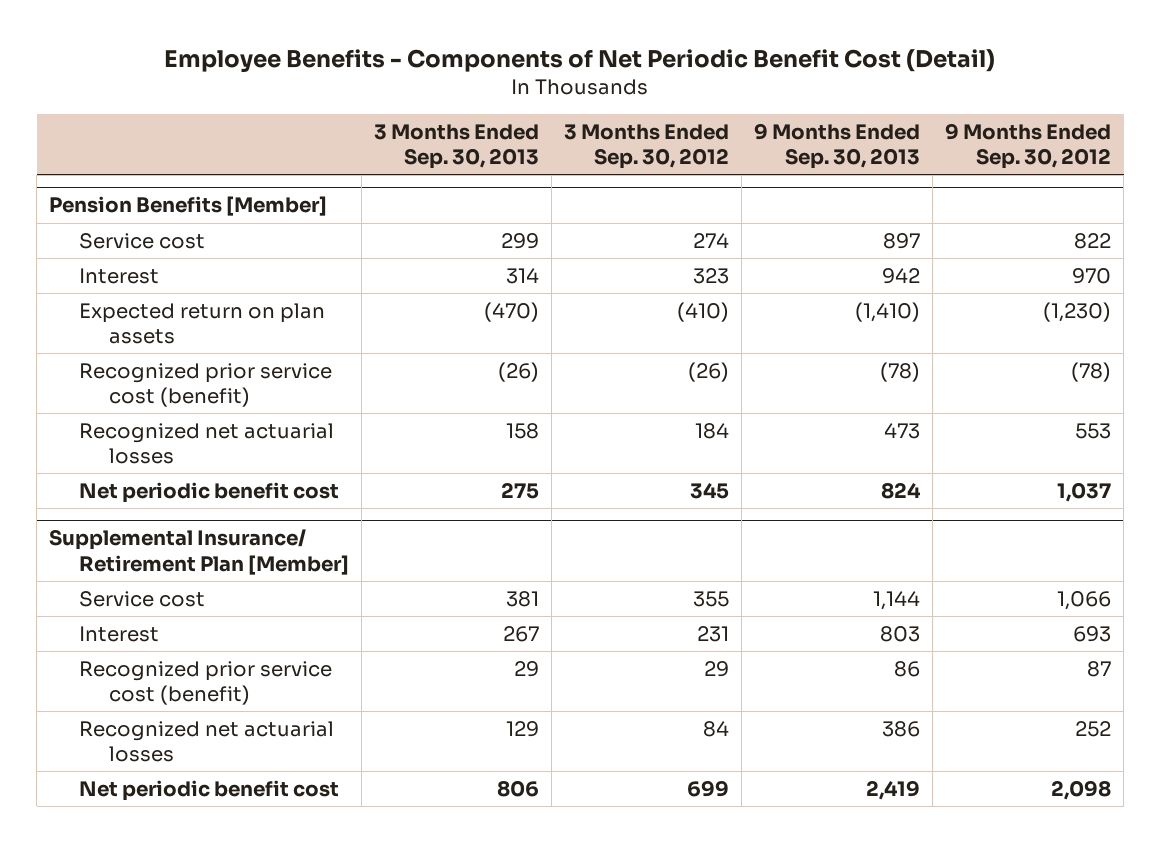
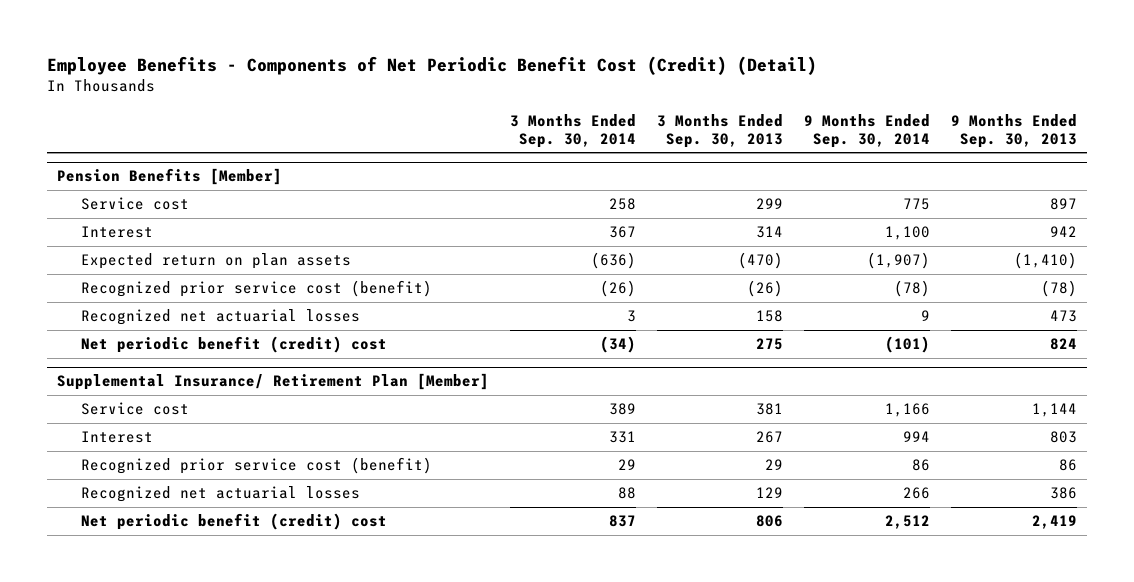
[164,49,996,73] Employee Benefits - Components of Net Periodic Benefit Cost (Detail) -> [46,55,817,75] Employee Benefits - Components of Net Periodic Benefit Cost (Credit) (Detail)
[564,123,730,170] 3 Months Ended Sep. 30, 2012 -> none
[945,122,1112,170] 9 Months Ended Sep. 30, 2012 -> none
none -> [510,113,637,148] 3 Months Ended Sep. 30, 2014
none -> [803,113,930,148] 9 Months Ended Sep. 30, 2014
[78,481,339,503] Net periodic benefit cost -> [81,336,388,354] Net periodic benefit (credit) cost
[78,779,339,801] Net periodic benefit cost -> [81,513,388,531] Net periodic benefit (credit) cost

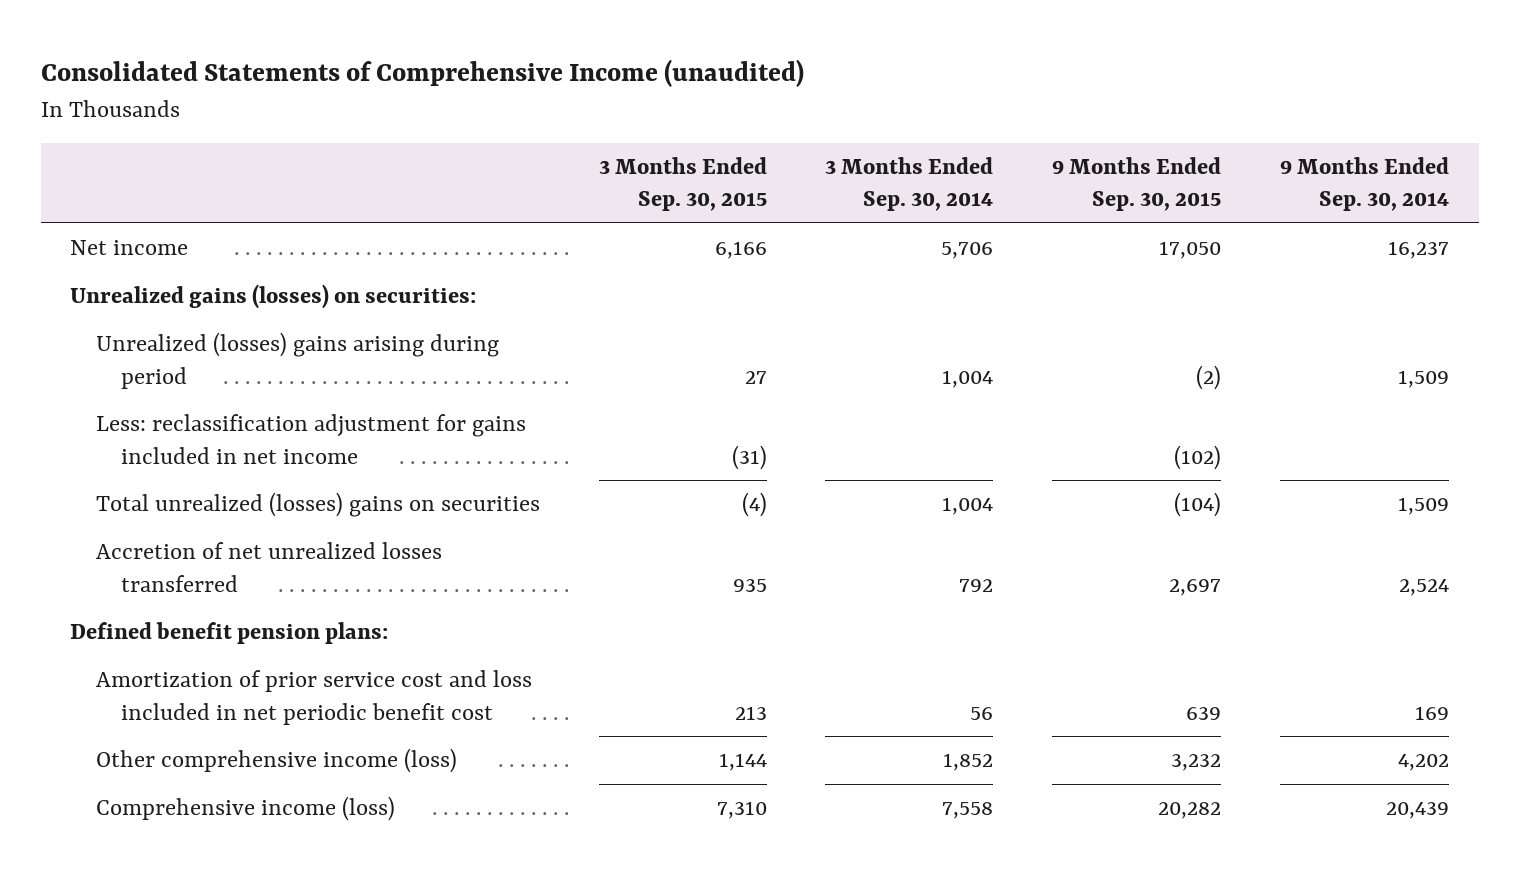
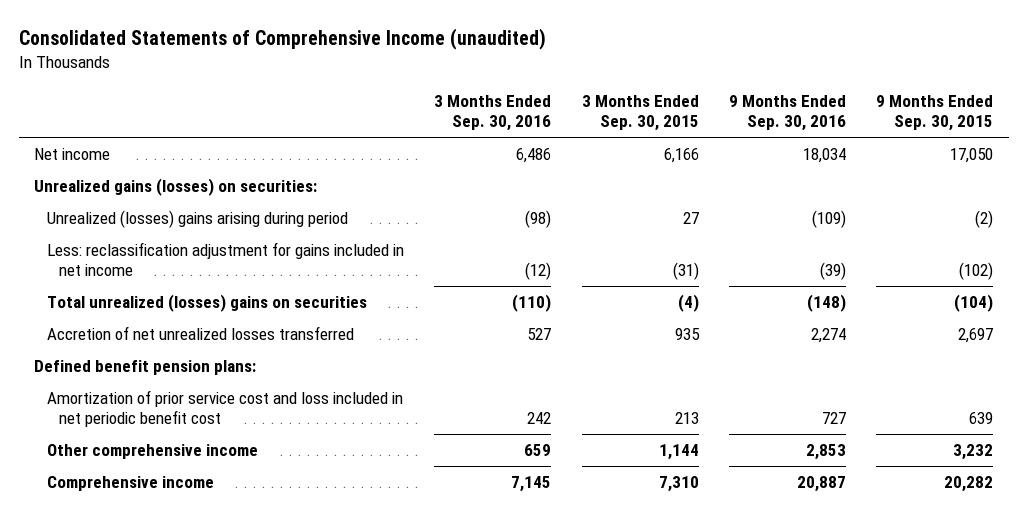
[825,157,994,212] 3 Months Ended Sep. 30, 2014 -> none
[1280,157,1450,212] 9 Months Ended Sep. 30, 2014 -> none
none -> [434,94,552,132] 3 Months Ended Sep. 30, 2016
none -> [728,94,846,132] 9 Months Ended Sep. 30, 2016
[95,748,457,774] Other comprehensive income (loss) -> [46,443,258,459] Other comprehensive income
[95,796,395,822] Comprehensive income (loss) -> [46,475,214,491] Comprehensive income

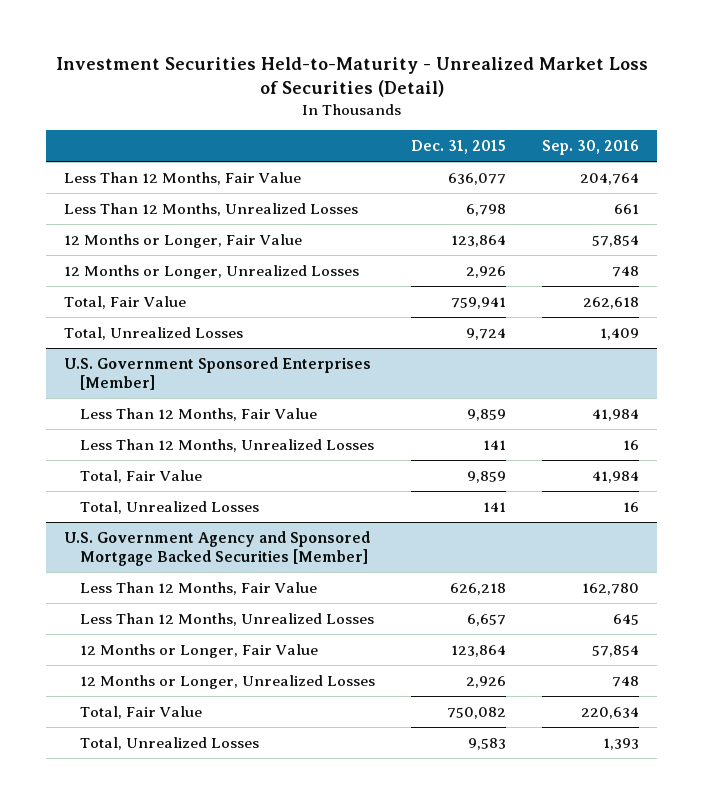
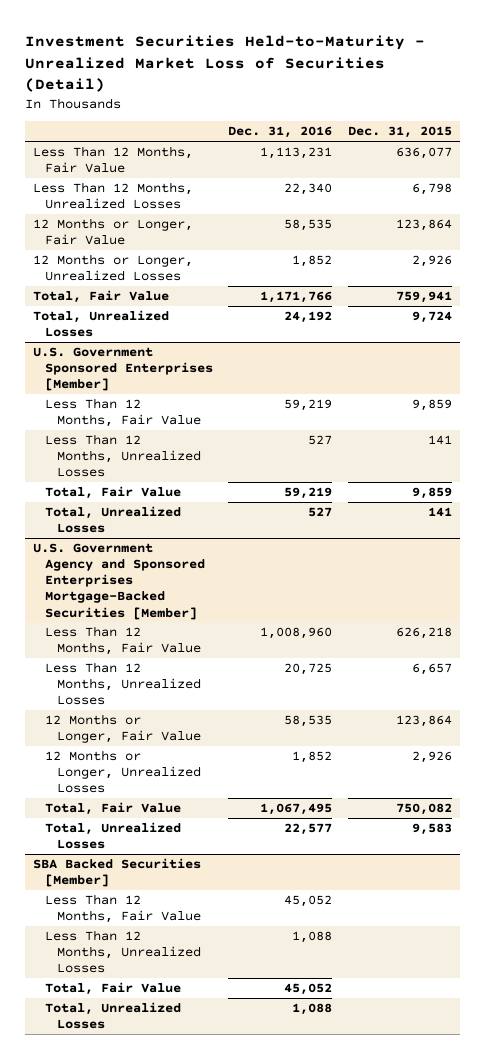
[542,140,640,156] Sep. 30, 2016 -> none
none -> [228,126,333,139] Dec. 31, 2016
[63,530,370,566] U.S. Government Agency and Sponsored Mortgage Backed Securities [Member] -> [32,542,205,620] U.S. Government Agency and Sponsored Enterprises Mortgage-Backed Securities [Member]
none -> [32,857,201,888] SBA Backed Securities [Member]
none -> [44,893,201,924] Less Than 12 Months, Fair Value
none -> [44,929,201,974] Less Than 12 Months, Unrealized Losses
none -> [44,981,181,995] Total, Fair Value
none -> [44,1001,181,1030] Total, Unrealized Losses

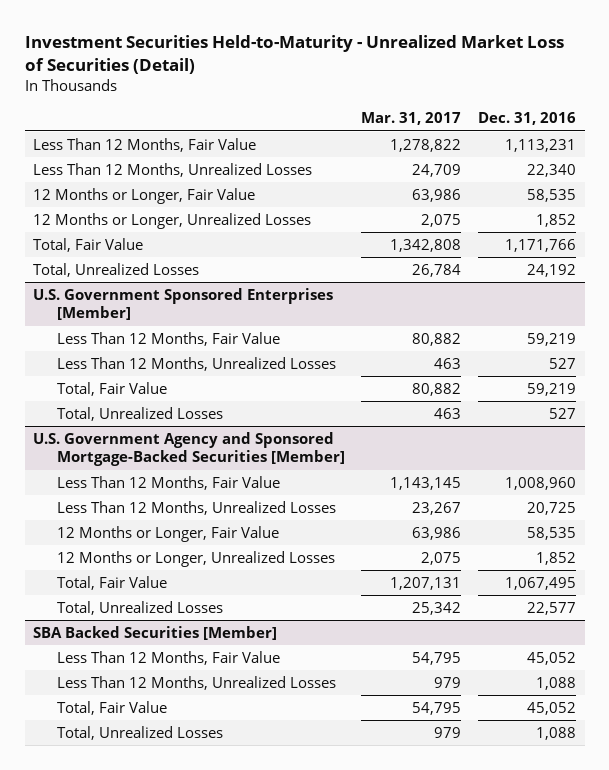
[348,126,453,139] Dec. 31, 2015 -> none
none -> [361,112,462,126] Mar. 31, 2017
[32,542,205,620] U.S. Government Agency and Sponsored Enterprises Mortgage-Backed Securities [Member] -> [33,431,345,467] U.S. Government Agency and Sponsored Mortgage-Backed Securities [Member]

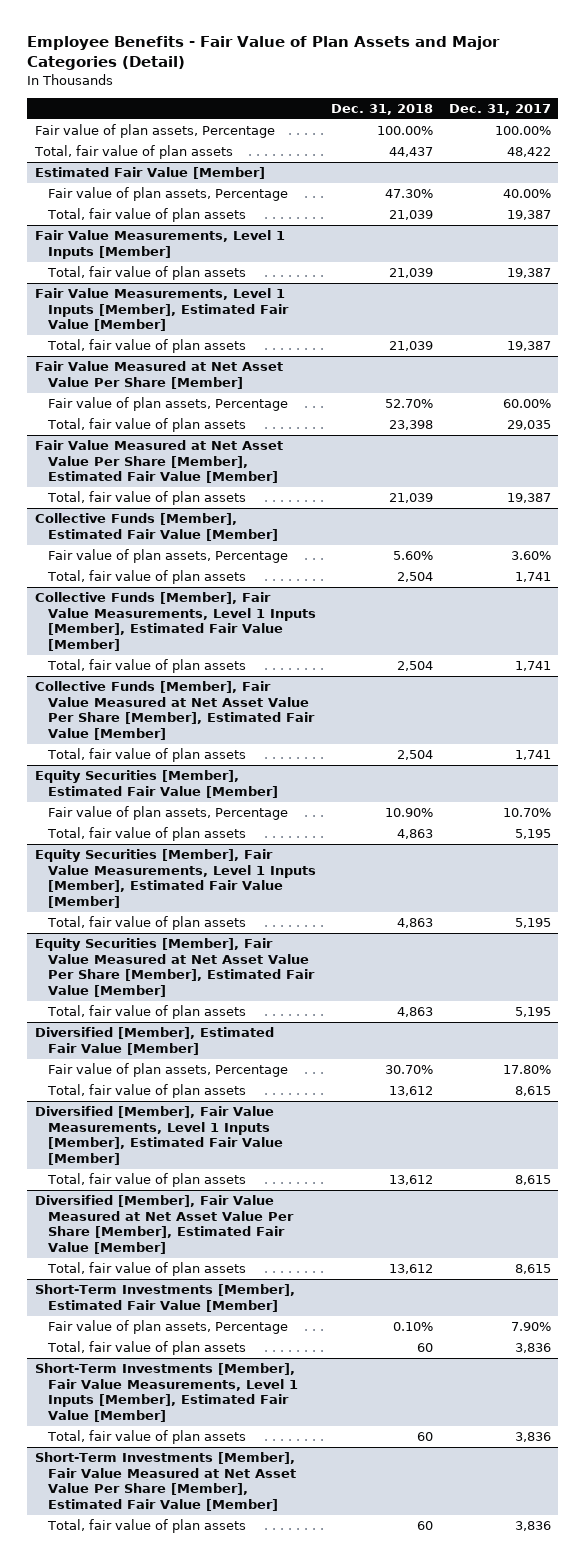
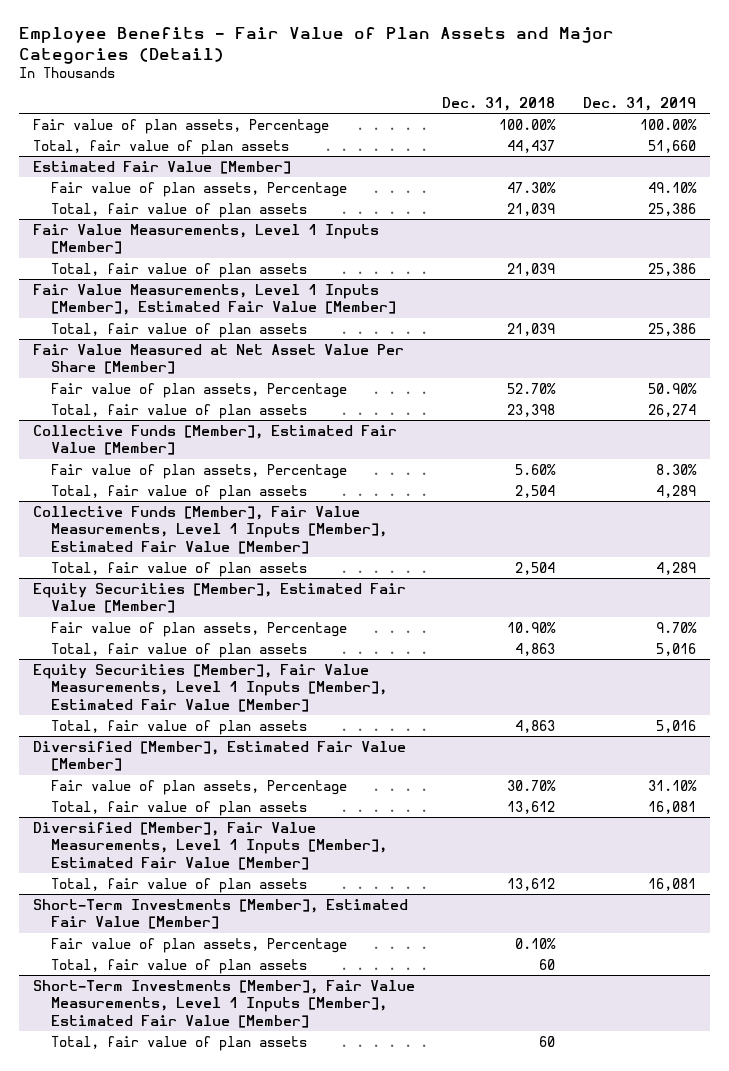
[448,103,551,115] Dec. 31, 2017 -> none
none -> [583,96,697,111] Dec. 31, 2019
[34,440,283,484] Fair Value Measured at Net Asset Value Per Share [Member], Estimated Fair Value [Member] -> none
[47,491,247,506] Total, fair value of plan assets -> none
[34,681,316,740] Collective Funds [Member], Fair Value Measured at Net Asset Value Per Share [Member], Estimated Fair Value [Member] -> none
[47,748,247,763] Total, fair value of plan assets -> none
[34,938,316,997] Equity Securities [Member], Fair Value Measured at Net Asset Value Per Share [Member], Estimated Fair Value [Member] -> none
[47,1005,247,1020] Total, fair value of plan assets -> none
[34,1195,295,1254] Diversified [Member], Fair Value Measured at Net Asset Value Per Share [Member], Estimated Fair Value [Member] -> none
[47,1262,247,1277] Total, fair value of plan assets -> none
[34,1452,297,1511] Short-Term Investments [Member], Fair Value Measured at Net Asset Value Per Share [Member], Estimated Fair Value [Member] -> none
[47,1519,247,1534] Total, fair value of plan assets -> none

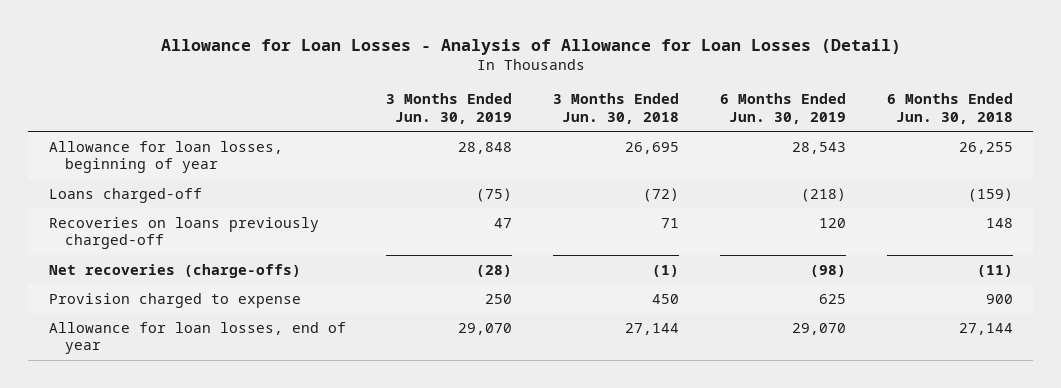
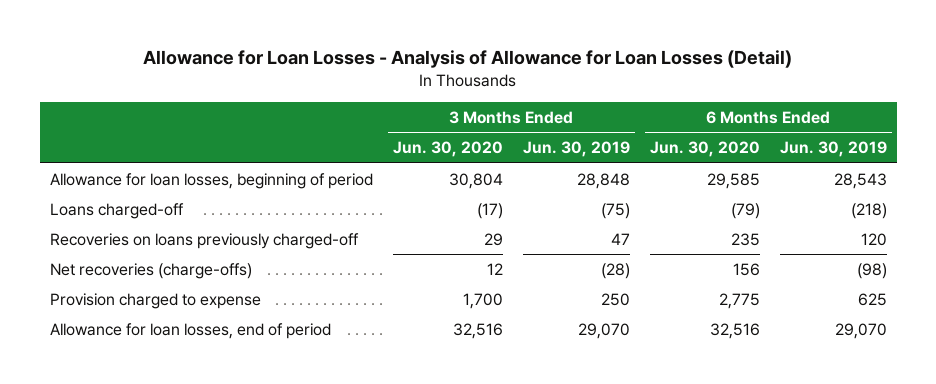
[553,93,680,124] 3 Months Ended Jun. 30, 2018 -> none
[886,93,1013,124] 6 Months Ended Jun. 30, 2018 -> none
none -> [392,141,503,158] Jun. 30, 2020
none -> [649,141,760,158] Jun. 30, 2020
[48,140,283,174] Allowance for loan losses, beginning of year -> [49,172,373,189] Allowance for loan losses, beginning of period
[48,321,346,355] Allowance for loan losses, end of year -> [49,322,331,339] Allowance for loan losses, end of period

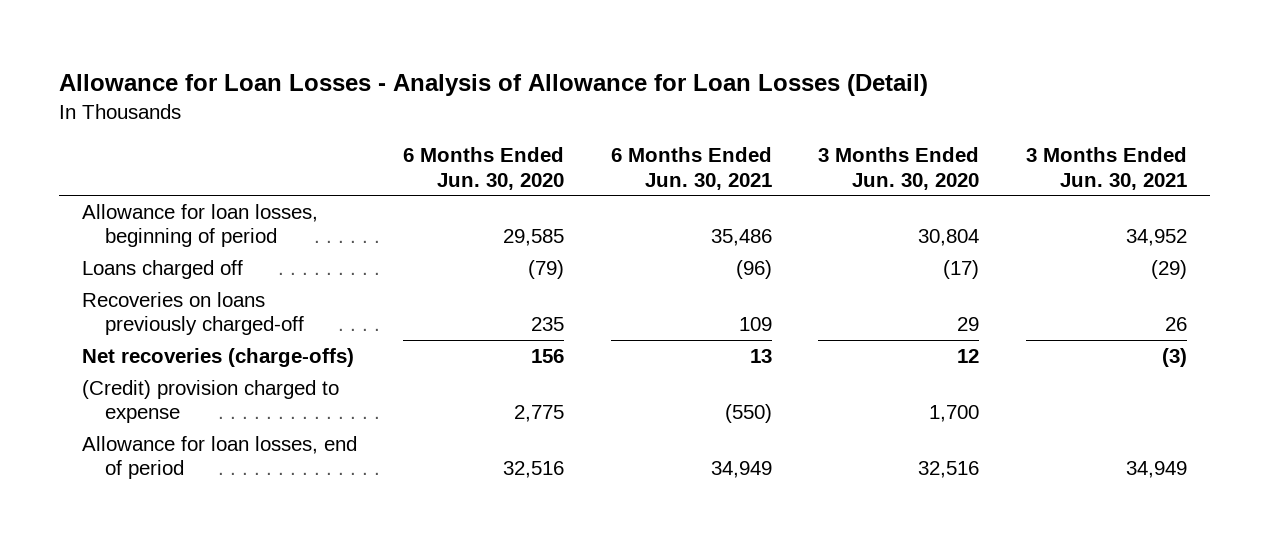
[522,141,630,158] Jun. 30, 2019 -> none
[779,141,887,158] Jun. 30, 2019 -> none
none -> [610,147,772,190] 6 Months Ended Jun. 30, 2021
none -> [1026,147,1188,190] 3 Months Ended Jun. 30, 2021
[49,202,184,219] Loans charged-off -> [81,259,243,279] Loans charged off
[49,292,261,309] Provision charged to expense -> [81,379,339,424] (Credit) provision charged to expense

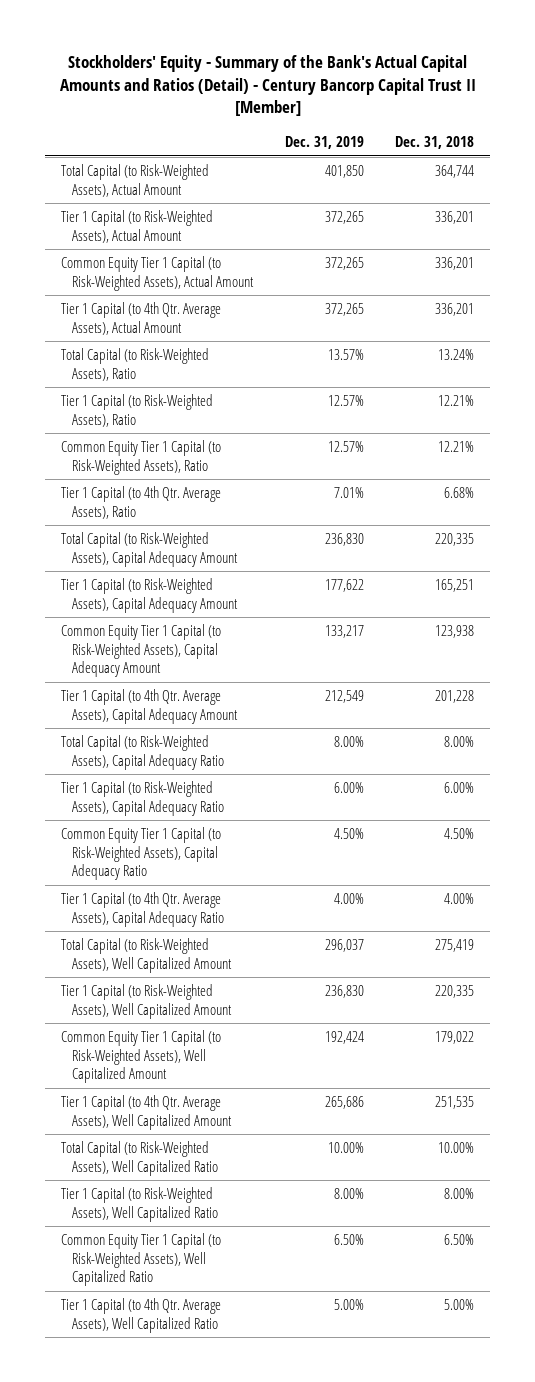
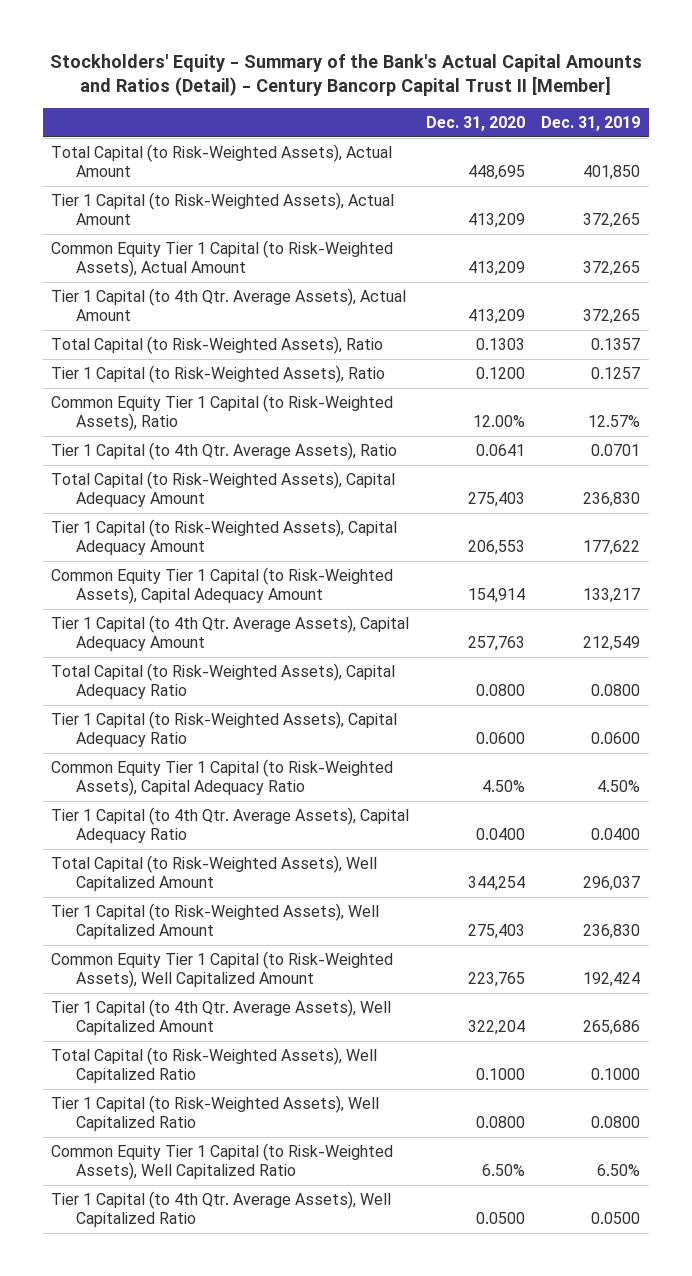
[395,135,475,149] Dec. 31, 2018 -> none
none -> [425,115,525,131] Dec. 31, 2020
[327,349,364,361] 13.57% -> [591,337,641,350] 0.1357
[327,395,364,407] 12.57% -> [591,366,641,379] 0.1257
[333,487,364,499] 7.01% -> [591,443,641,456] 0.0701
[333,736,364,748] 8.00% -> [591,684,641,697] 0.0800
[333,782,364,794] 6.00% -> [591,732,641,745] 0.0600
[333,893,364,905] 4.00% -> [591,828,641,841] 0.0400
[327,1142,364,1154] 10.00% -> [591,1068,641,1081] 0.1000
[333,1188,364,1200] 8.00% -> [591,1116,641,1129] 0.0800
[333,1299,364,1311] 5.00% -> [591,1212,641,1225] 0.0500

